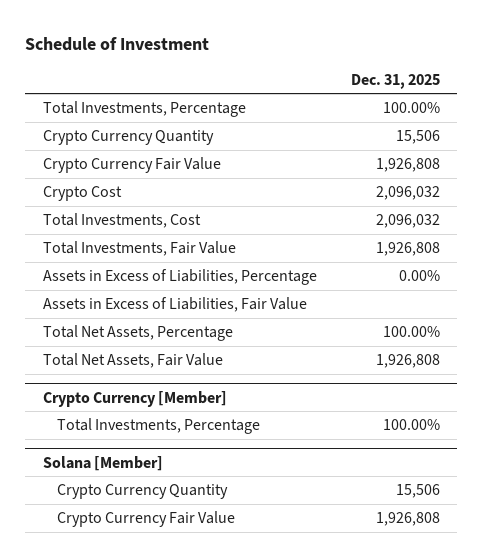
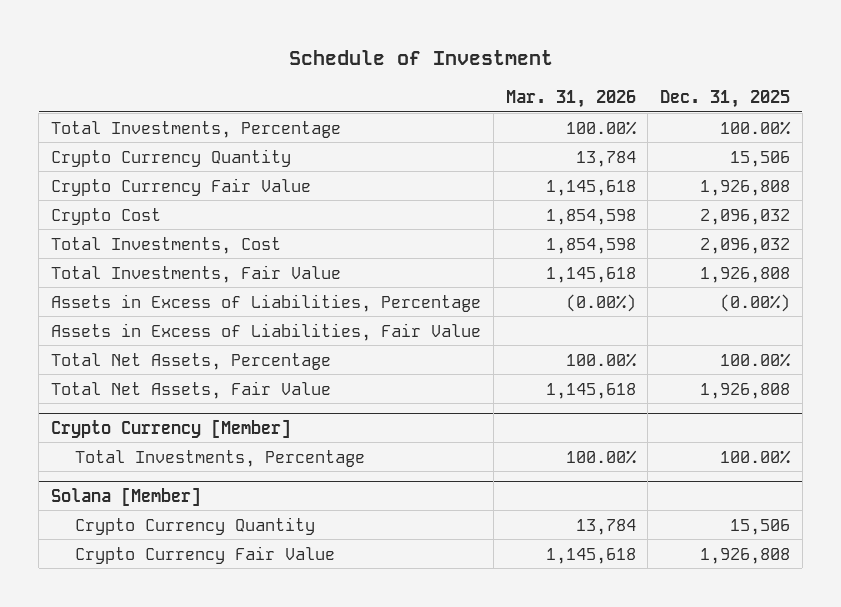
none -> [505,90,636,109] Mar. 31, 2026
[398,270,440,282] 0.00% -> [720,293,791,312] (0.00%)

